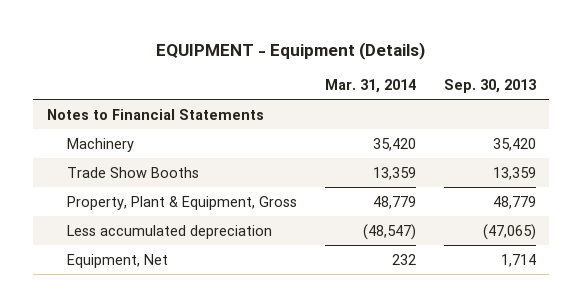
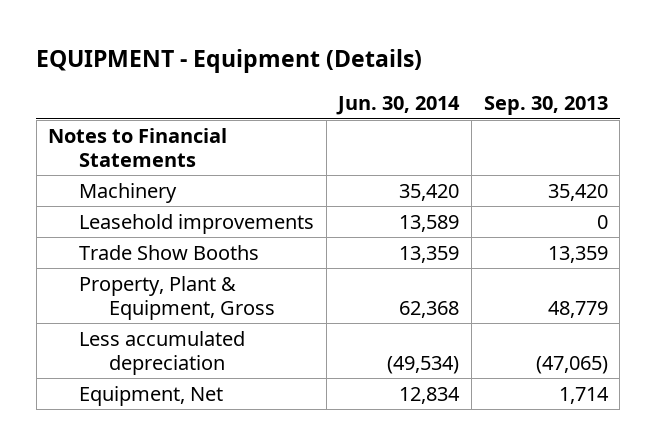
[324,79,416,94] Mar. 31, 2014 -> none
none -> [336,96,461,116] Jun. 30, 2014
none -> [78,213,314,234] Leasehold improvements

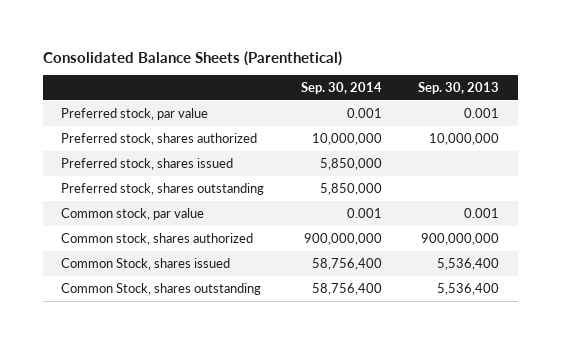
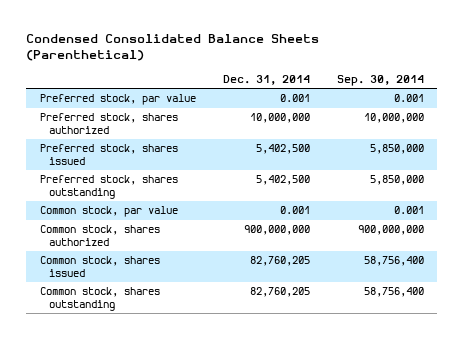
[43,50,343,66] Consolidated Balance Sheets (Parenthetical) -> [26,33,320,62] Condensed Consolidated Balance Sheets (Parenthetical)
[418,81,500,94] Sep. 30, 2013 -> none
none -> [222,75,310,86] Dec. 31, 2014
[61,257,231,270] Common Stock, shares issued -> [39,256,160,277] Common stock, shares issued
[61,282,262,295] Common Stock, shares outstanding -> [39,287,160,311] Common stock, shares outstanding

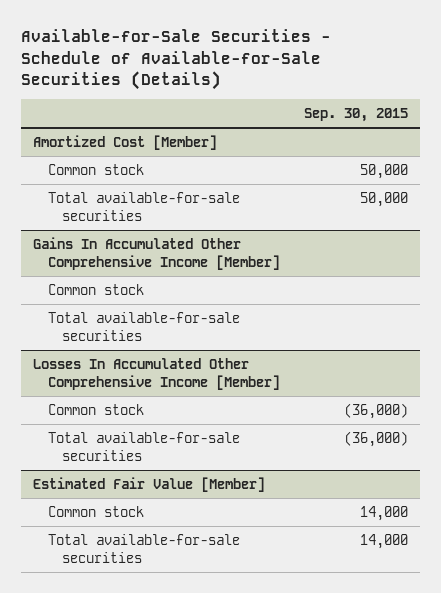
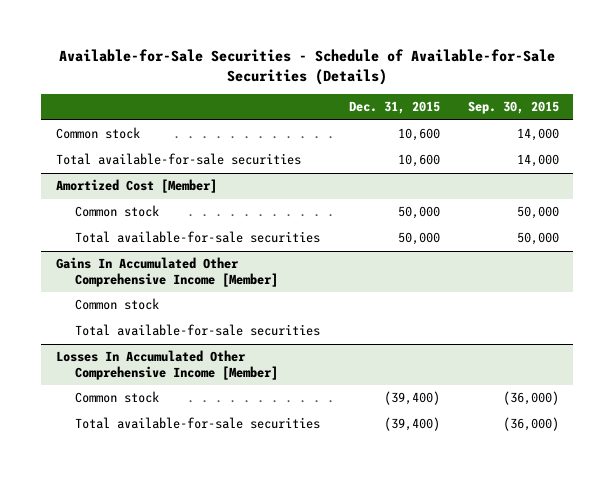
none -> [348,101,440,115] Dec. 31, 2015
none -> [55,127,140,140] Common stock
none -> [55,153,301,166] Total available-for-sale securities
[32,476,265,492] Estimated Fair Value [Member] -> none
[47,505,144,517] Common stock -> none
[47,533,240,563] Total available-for-sale securities -> none

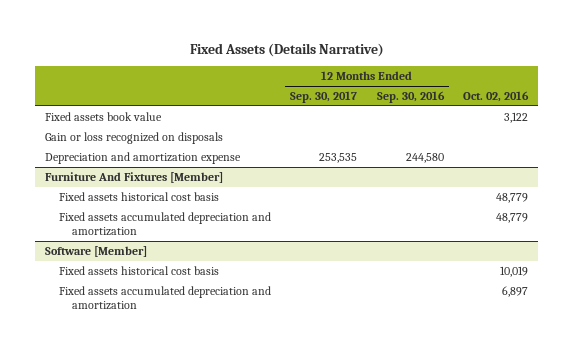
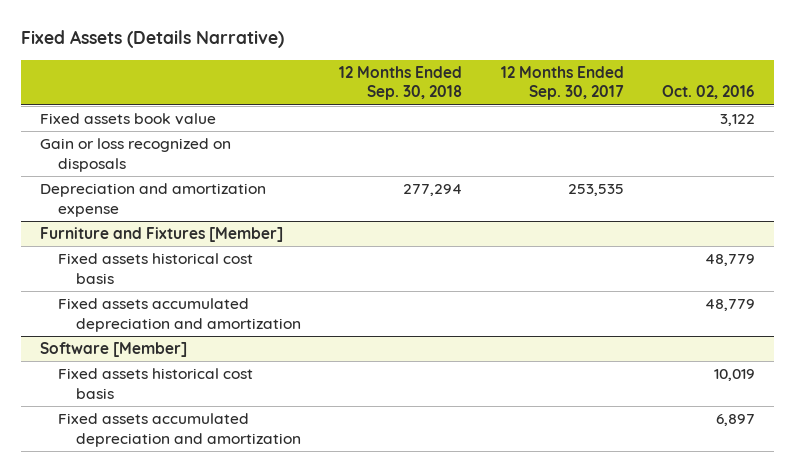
[376,91,445,104] Sep. 30, 2016 -> none
none -> [339,65,463,101] 12 Months Ended Sep. 30, 2018
[44,172,223,184] Furniture And Fixtures [Member] -> [39,227,283,243] Furniture and Fixtures [Member]

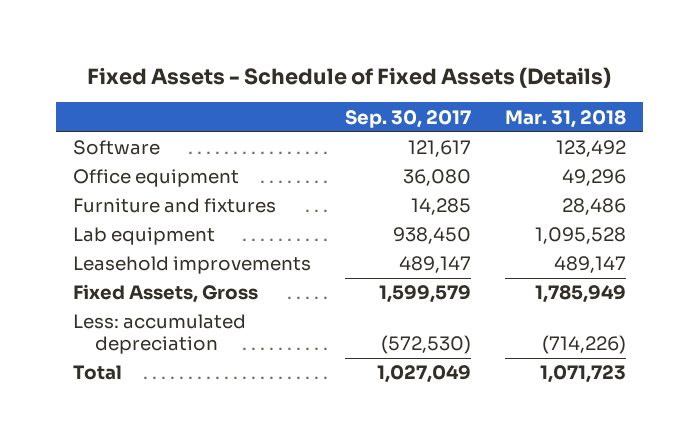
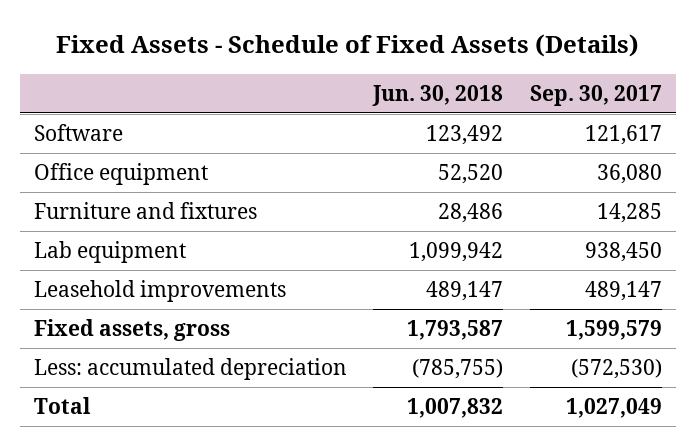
[504,109,626,128] Mar. 31, 2018 -> none
none -> [372,84,504,106] Jun. 30, 2018
[72,284,258,304] Fixed Assets, Gross -> [33,319,230,342] Fixed assets, gross

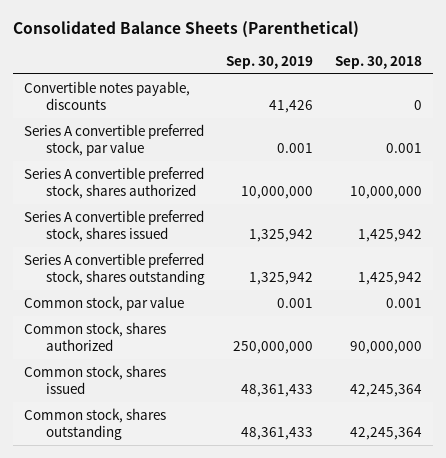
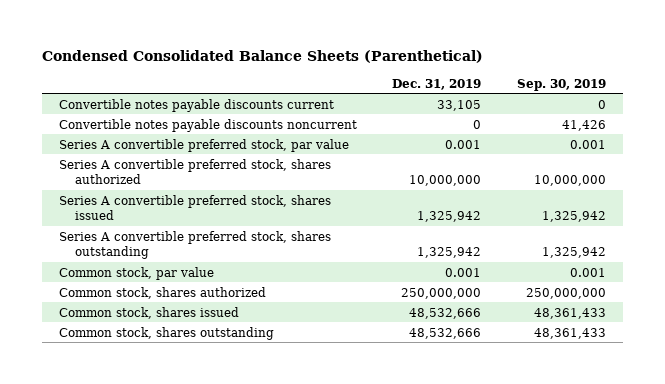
[13,21,360,39] Consolidated Balance Sheets (Parenthetical) -> [41,49,483,63] Condensed Consolidated Balance Sheets (Parenthetical)
[335,55,423,69] Sep. 30, 2018 -> none
none -> [392,78,482,90] Dec. 31, 2019
none -> [59,98,335,112] Convertible notes payable discounts current
[23,81,190,111] Convertible notes payable, discounts -> [59,118,358,132] Convertible notes payable discounts noncurrent

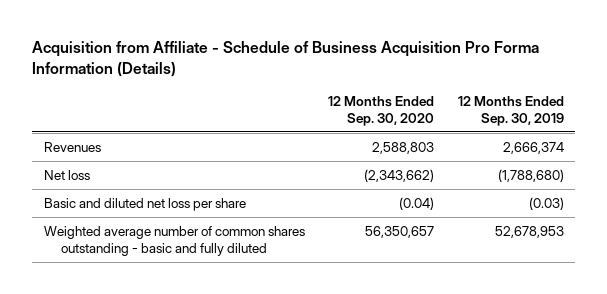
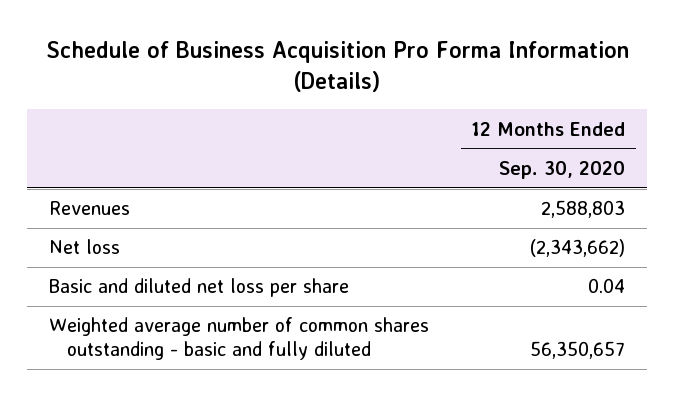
[32,40,540,77] Acquisition from Affiliate - Schedule of Business Acquisition Pro Forma Information (Details) -> [46,41,630,93] Schedule of Business Acquisition Pro Forma Information (Details)
[457,95,564,126] 12 Months Ended Sep. 30, 2019 -> none
[399,196,435,210] (0.04) -> [588,278,626,294] 0.04

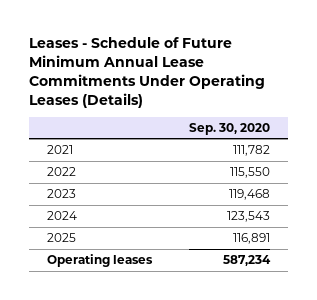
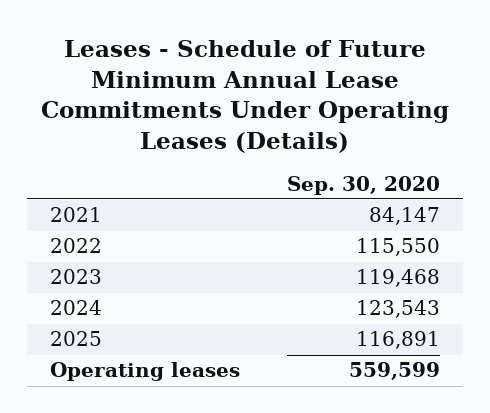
[232,145,270,157] 111,782 -> [368,207,440,226] 84,147
[222,255,271,267] 587,234 -> [348,362,440,381] 559,599

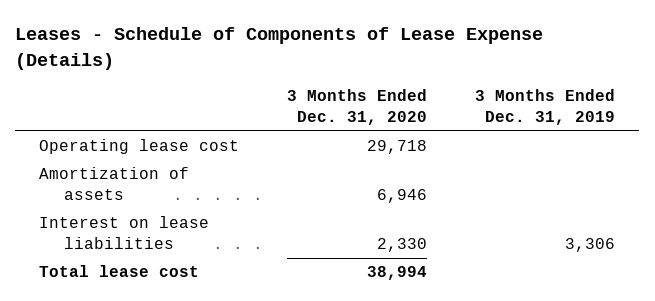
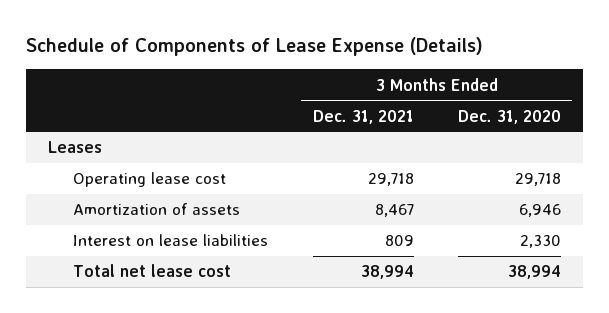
[15,27,544,70] Leases - Schedule of Components of Lease Expense (Details) -> [25,37,483,57] Schedule of Components of Lease Expense (Details)
[475,89,616,126] 3 Months Ended Dec. 31, 2019 -> none
none -> [312,109,414,124] Dec. 31, 2021
none -> [47,141,102,154] Leases
[39,265,200,278] Total lease cost -> [73,264,232,278] Total net lease cost

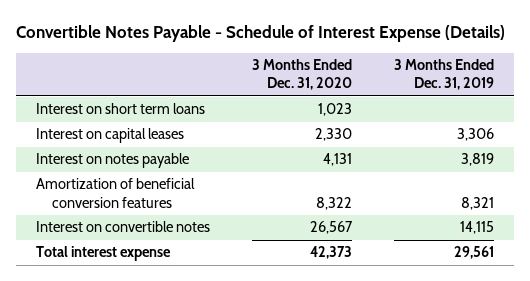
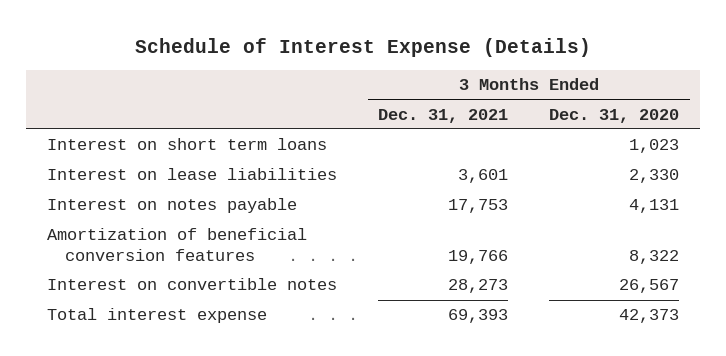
[15,25,505,43] Convertible Notes Payable - Schedule of Interest Expense (Details) -> [135,37,592,57] Schedule of Interest Expense (Details)
[393,59,494,91] 3 Months Ended Dec. 31, 2019 -> none
none -> [378,108,509,123] Dec. 31, 2021
[36,128,185,144] Interest on capital leases -> [46,168,337,181] Interest on lease liabilities

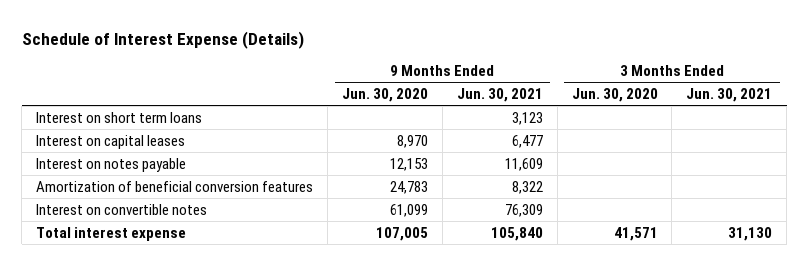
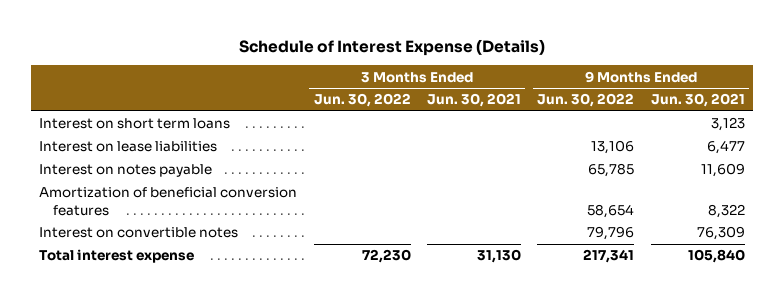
[341,88,428,103] Jun. 30, 2020 -> none
[571,88,658,103] Jun. 30, 2020 -> none
none -> [313,93,411,108] Jun. 30, 2022
none -> [537,93,635,108] Jun. 30, 2022
[35,134,185,149] Interest on capital leases -> [39,141,218,153] Interest on lease liabilities

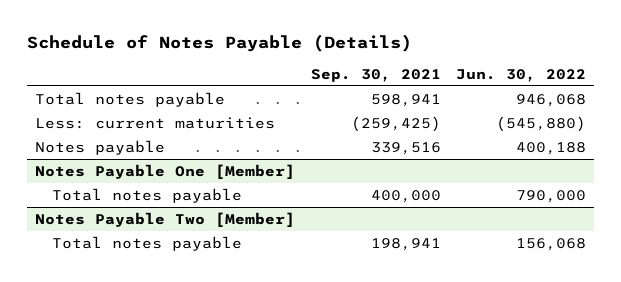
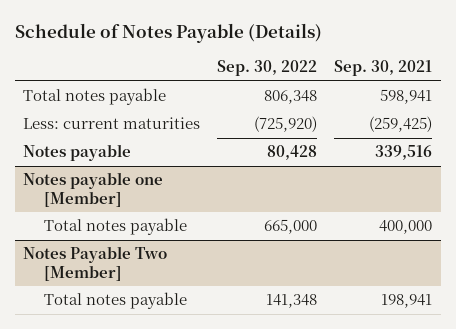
[456,68,587,82] Jun. 30, 2022 -> none
none -> [217,60,318,77] Sep. 30, 2022
[34,163,295,179] Notes Payable One [Member] -> [23,172,164,207] Notes payable one [Member]

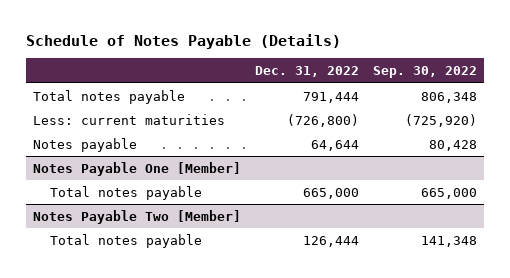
[334,60,433,77] Sep. 30, 2021 -> none
none -> [255,66,360,78] Dec. 31, 2022
[23,172,164,207] Notes payable one [Member] -> [33,161,242,176] Notes Payable One [Member]

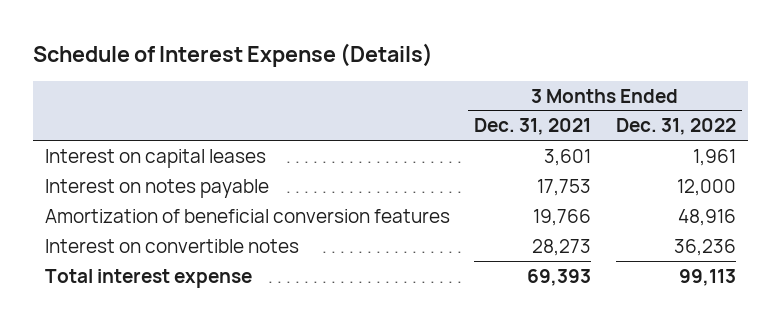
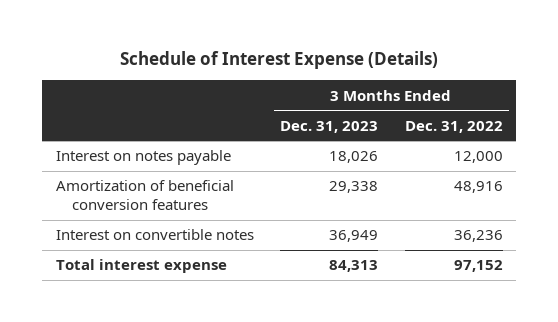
[474,118,592,136] Dec. 31, 2021 -> none
none -> [280,120,379,133] Dec. 31, 2023
[45,148,267,168] Interest on capital leases -> none
[678,268,736,286] 99,113 -> [453,260,503,273] 97,152

